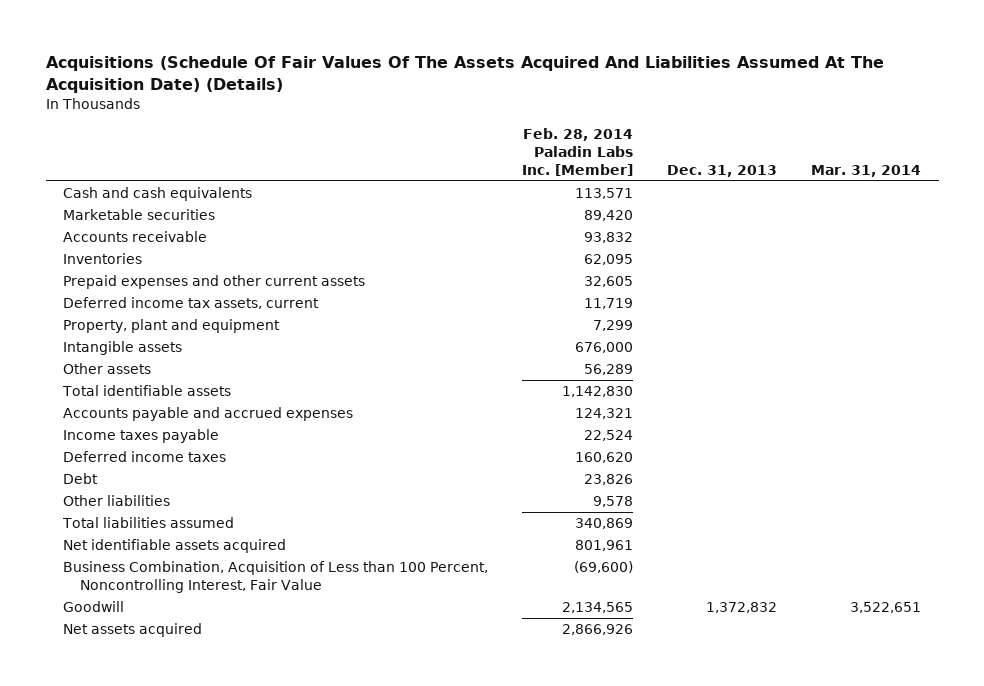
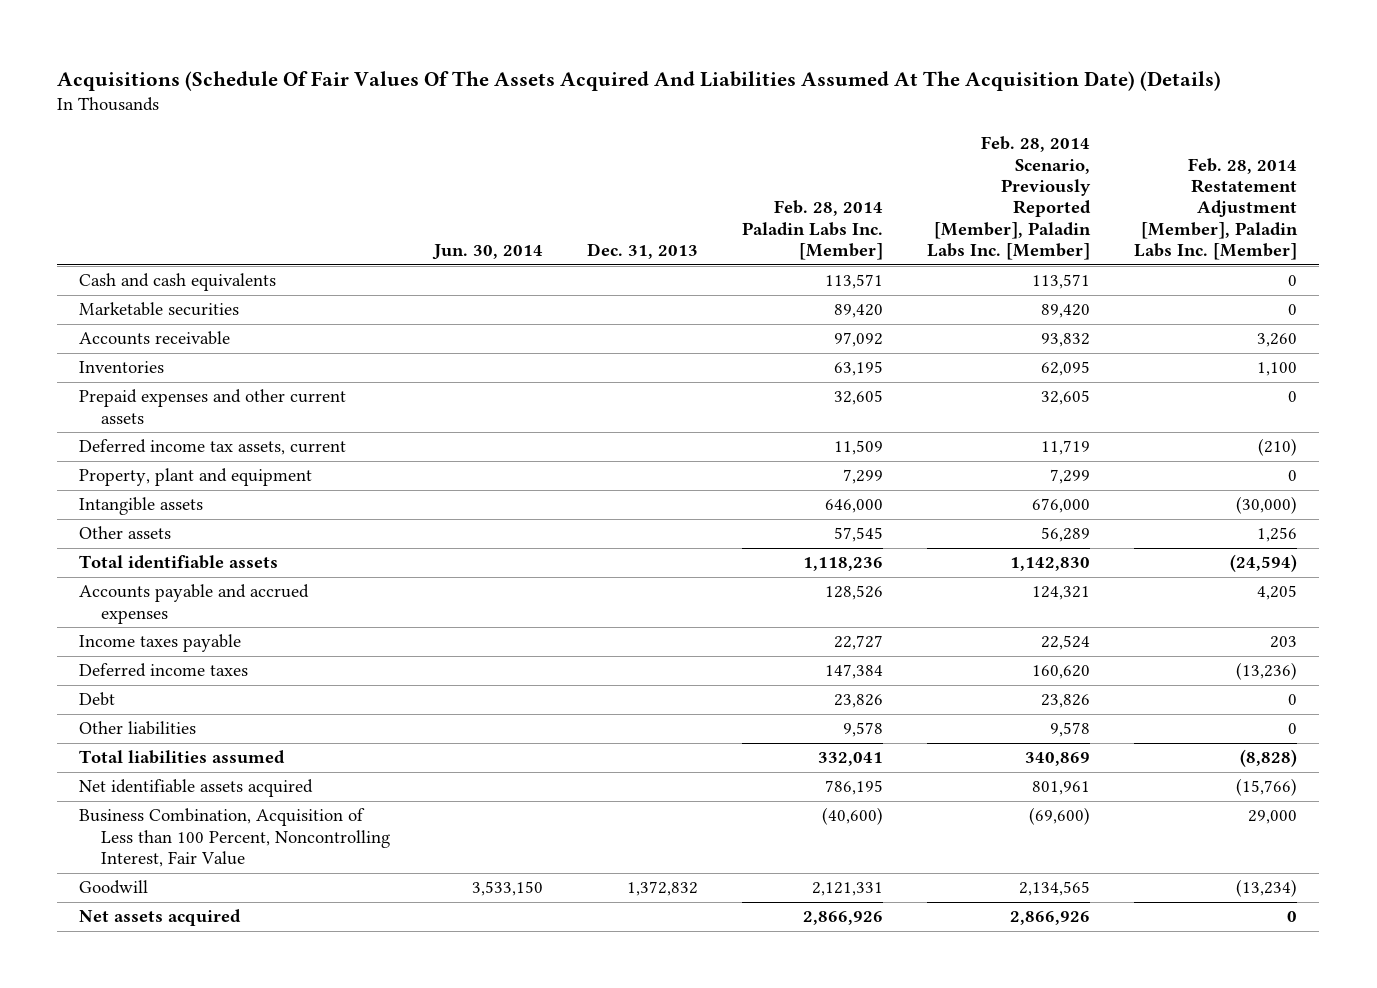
[811,165,922,178] Mar. 31, 2014 -> none
none -> [431,244,543,261] Jun. 30, 2014
none -> [926,136,1091,261] Feb. 28, 2014 Scenario, Previously Reported [Member], Paladin Labs Inc. [Member]
none -> [1134,157,1299,261] Feb. 28, 2014 Restatement Adjustment [Member], Paladin Labs Inc. [Member]
[584,232,634,244] 93,832 -> [833,332,883,348] 97,092
[584,254,634,266] 62,095 -> [833,361,883,377] 63,195
[584,298,634,310] 11,719 -> [833,440,883,456] 11,509
[575,342,634,354] 676,000 -> [824,499,883,514] 646,000
[584,364,634,376] 56,289 -> [833,527,883,543] 57,545
[562,386,634,398] 1,142,830 -> [802,557,883,572] 1,118,236
[575,408,634,420] 124,321 -> [824,585,883,601] 128,526
[584,430,634,442] 22,524 -> [833,635,883,651] 22,727
[575,452,634,464] 160,620 -> [824,664,883,680] 147,384
[575,518,634,530] 340,869 -> [817,752,883,767] 332,041
[575,540,634,552] 801,961 -> [824,780,883,796] 786,195
[574,561,634,574] (69,600) -> [821,807,883,826] (40,600)
[562,602,634,614] 2,134,565 -> [811,882,883,897] 2,121,331

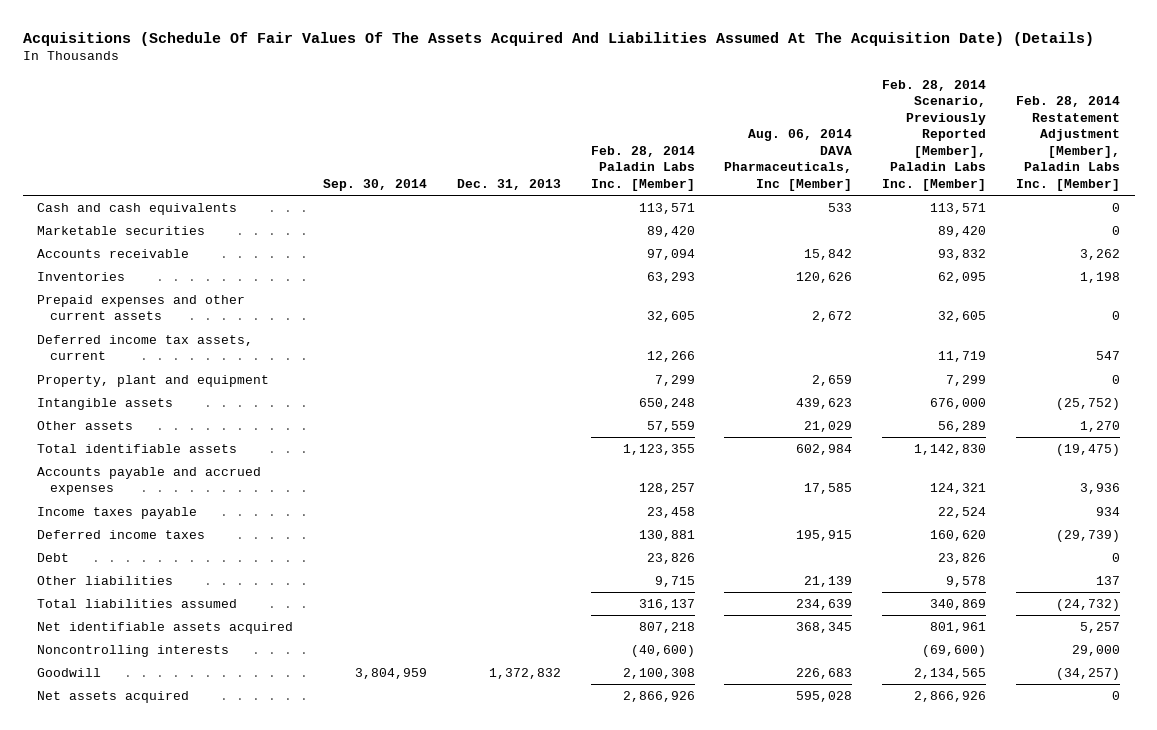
[431,244,543,261] Jun. 30, 2014 -> none
none -> [323,178,428,191] Sep. 30, 2014
none -> [724,129,853,191] Aug. 06, 2014 DAVA Pharmaceuticals, Inc [Member]
[833,332,883,348] 97,092 -> [646,248,695,260] 97,094
[1257,333,1298,348] 3,260 -> [1080,248,1121,260] 3,262
[833,361,883,377] 63,195 -> [646,271,695,283] 63,293
[1257,362,1298,377] 1,100 -> [1080,271,1121,283] 1,198
[833,440,883,456] 11,509 -> [646,351,695,363] 12,266
[1258,438,1298,457] (210) -> [1096,351,1121,361] 547
[824,499,883,514] 646,000 -> [638,397,695,409] 650,248
[1236,496,1298,515] (30,000) -> [1056,397,1121,410] (25,752)
[833,527,883,543] 57,545 -> [646,420,695,432] 57,559
[1257,527,1298,543] 1,256 -> [1080,420,1121,432] 1,270
[802,557,883,572] 1,118,236 -> [622,443,695,455] 1,123,355
[1230,554,1298,573] (24,594) -> [1056,443,1121,456] (19,475)
[824,585,883,601] 128,526 -> [638,483,695,495] 128,257
[1257,585,1298,601] 4,205 -> [1080,483,1121,495] 3,936
[833,635,883,651] 22,727 -> [646,506,695,518] 23,458
[1270,636,1298,649] 203 -> [1096,506,1121,516] 934
[824,664,883,680] 147,384 -> [638,529,695,541] 130,881
[1236,662,1298,681] (13,236) -> [1056,529,1121,542] (29,739)
[842,722,883,738] 9,578 -> [654,575,695,587] 9,715
[1288,723,1298,735] 0 -> [1096,575,1121,585] 137
[817,752,883,767] 332,041 -> [638,598,695,610] 316,137
[1240,749,1298,768] (8,828) -> [1056,598,1121,611] (24,732)
[824,780,883,796] 786,195 -> [638,621,695,633] 807,218
[1236,778,1298,797] (15,766) -> [1080,621,1121,633] 5,257
[79,808,390,868] Business Combination, Acquisition of Less than 100 Percent, Noncontrolling Interest, Fair Value -> [37,644,230,657] Noncontrolling interests
[811,882,883,897] 2,121,331 -> [622,667,695,679] 2,100,308
[1236,879,1298,898] (13,234) -> [1056,667,1121,680] (34,257)

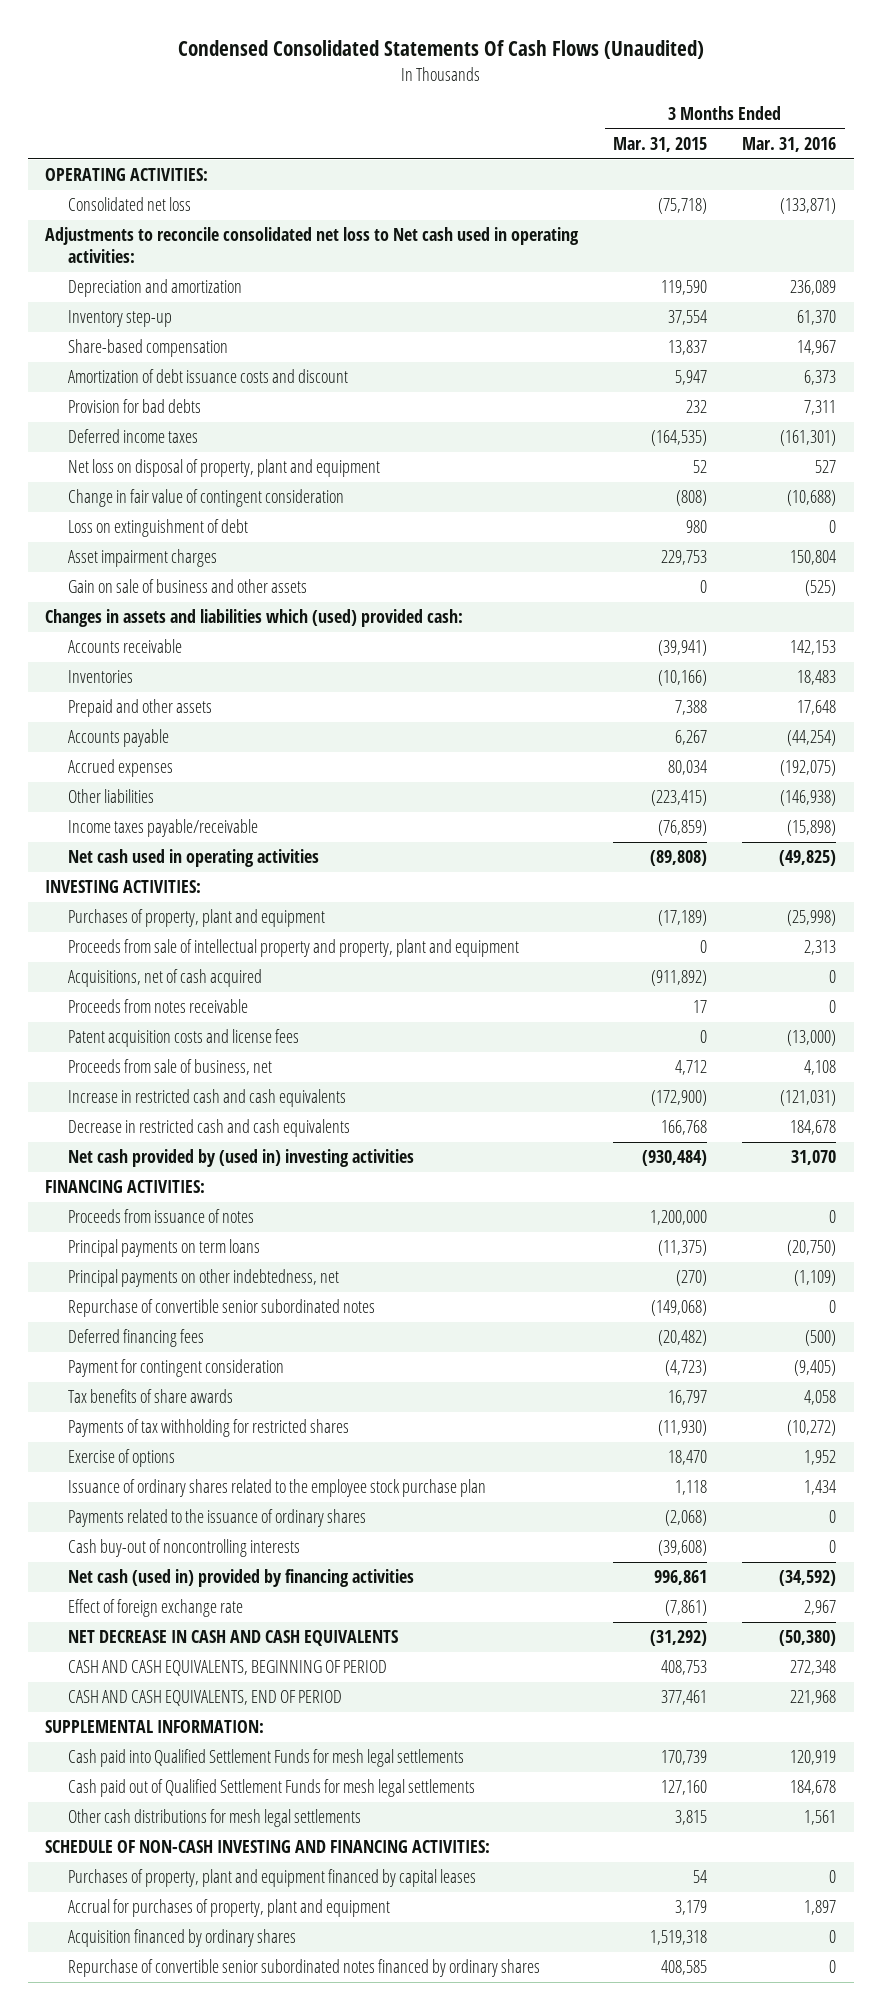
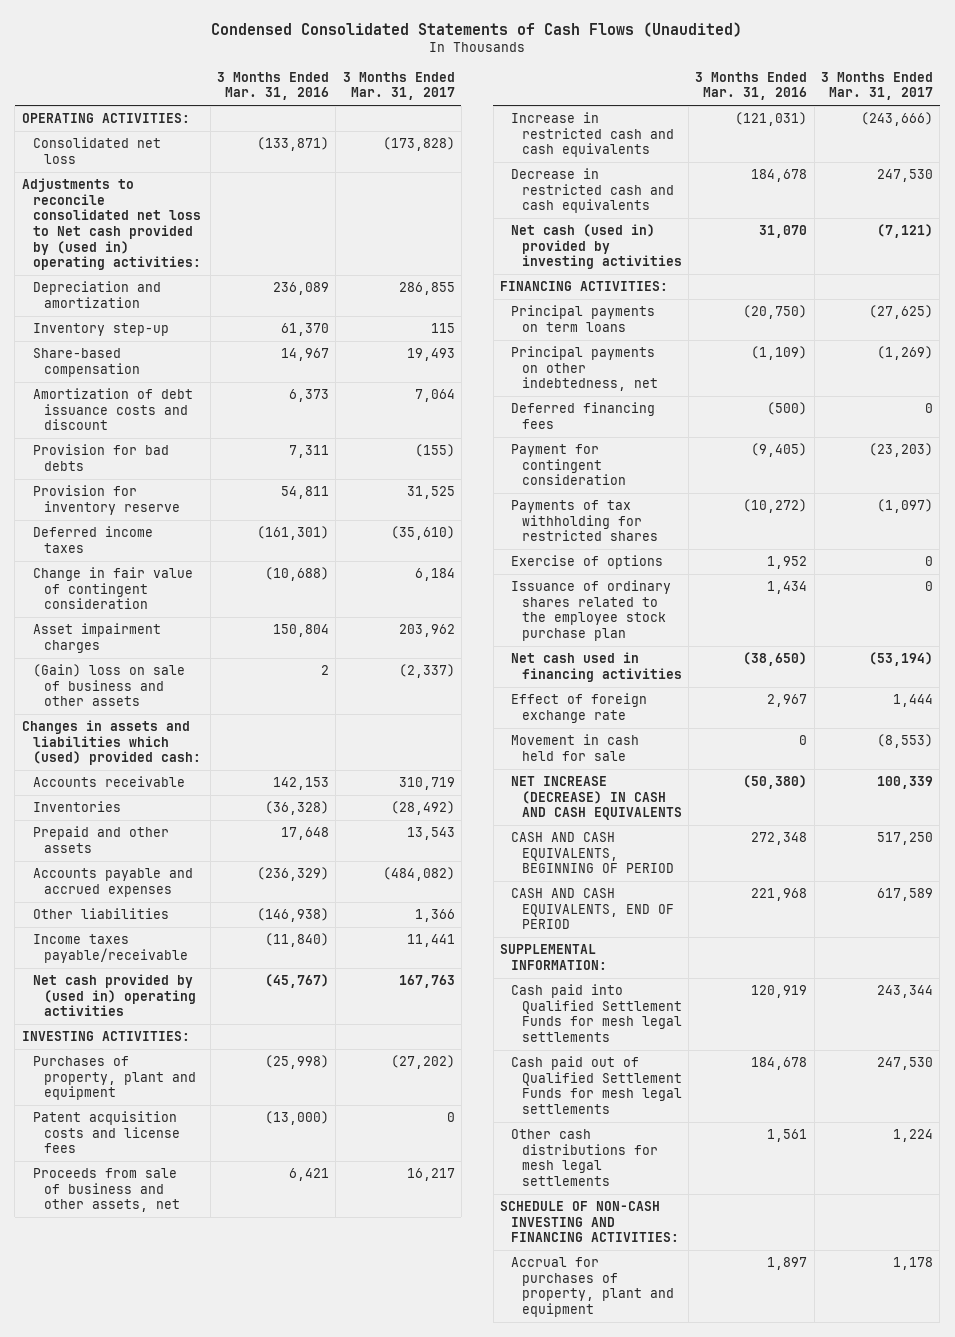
[177,40,704,60] Condensed Consolidated Statements Of Cash Flows (Unaudited) -> [211,21,743,37] Condensed Consolidated Statements of Cash Flows (Unaudited)
[613,137,708,153] Mar. 31, 2015 -> none
none -> [342,71,455,101] 3 Months Ended Mar. 31, 2017
[45,227,580,264] Adjustments to reconcile consolidated net loss to Net cash used in operating activities: -> [21,178,201,271] Adjustments to reconcile consolidated net loss to Net cash provided by (used in) operating activities:
none -> [32,485,180,515] Provision for inventory reserve
[68,459,381,478] Net loss on disposal of property, plant and equipment -> none
[68,519,249,538] Loss on extinguishment of debt -> none
[68,579,308,594] Gain on sale of business and other assets -> [32,664,185,707] (Gain) loss on sale of business and other assets
[805,580,837,597] (525) -> [321,665,330,676] 2
[797,670,837,686] 18,483 -> [265,801,330,816] (36,328)
[68,729,170,748] Accounts payable -> none
[68,759,174,778] Accrued expenses -> none
none -> [32,868,193,897] Accounts payable and accrued expenses
[787,820,837,837] (15,898) -> [265,933,330,948] (11,840)
[68,849,320,868] Net cash used in operating activities -> [32,974,196,1017] Net cash provided by (used in) operating activities
[779,850,837,867] (49,825) -> [265,974,330,989] (45,767)
[68,939,520,958] Proceeds from sale of intellectual property and property, plant and equipment -> none
[68,969,263,988] Acquisitions, net of cash acquired -> none
[68,999,249,1014] Proceeds from notes receivable -> none
[68,1059,273,1076] Proceeds from sale of business, net -> [32,1168,180,1213] Proceeds from sale of business and other assets, net
[804,1060,837,1076] 4,108 -> [289,1168,330,1182] 6,421
[68,1149,415,1168] Net cash provided by (used in) investing activities -> [510,224,682,270] Net cash (used in) provided by investing activities
[68,1209,255,1224] Proceeds from issuance of notes -> none
[68,1299,376,1318] Repurchase of convertible senior subordinated notes -> none
[68,1389,234,1404] Tax benefits of share awards -> none
[68,1509,367,1528] Payments related to the issuance of ordinary shares -> none
[68,1539,301,1558] Cash buy-out of noncontrolling interests -> none
[68,1569,415,1588] Net cash (used in) provided by financing activities -> [510,652,682,682] Net cash used in financing activities
[779,1570,837,1587] (34,592) -> [743,652,808,667] (38,650)
none -> [510,734,639,761] Movement in cash held for sale
[68,1630,399,1647] NET DECREASE IN CASH AND CASH EQUIVALENTS -> [510,776,682,821] NET INCREASE (DECREASE) IN CASH AND CASH EQUIVALENTS
[68,1869,477,1888] Purchases of property, plant and equipment financed by capital leases -> none
[68,1929,297,1948] Acquisition financed by ordinary shares -> none
[68,1959,541,1978] Repurchase of convertible senior subordinated notes financed by ordinary shares -> none

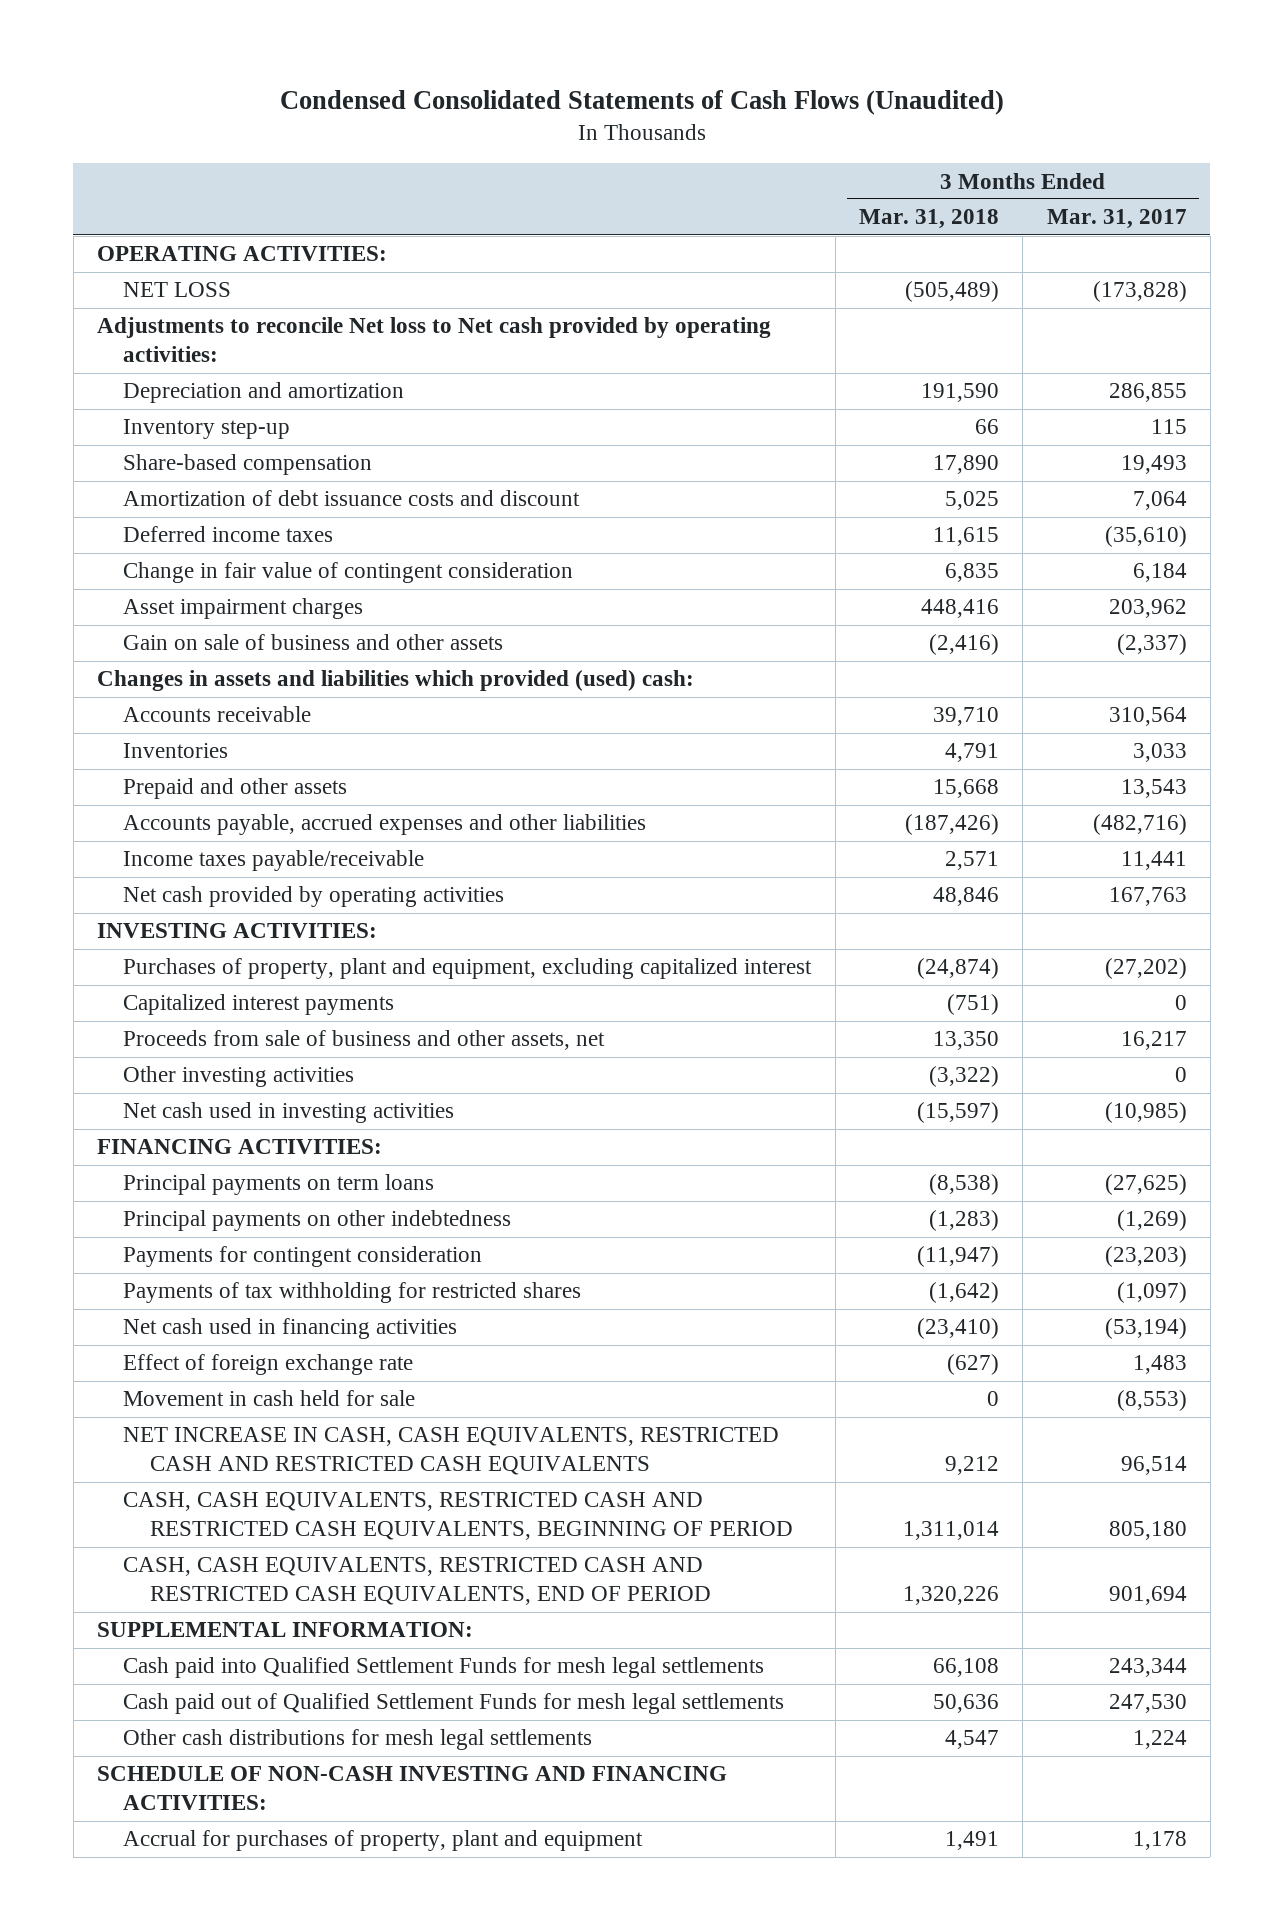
[217,71,330,101] 3 Months Ended Mar. 31, 2016 -> none
none -> [859,209,1000,230] Mar. 31, 2018
[32,137,161,164] Consolidated net loss -> [123,282,232,298] NET LOSS
[21,178,201,271] Adjustments to reconcile consolidated net loss to Net cash provided by (used in) operating activities: -> [97,317,772,363] Adjustments to reconcile Net loss to Net cash provided by operating activities:
[32,444,169,471] Provision for bad debts -> none
[32,485,180,515] Provision for inventory reserve -> none
[32,664,185,707] (Gain) loss on sale of business and other assets -> [123,634,504,651] Gain on sale of business and other assets
[21,720,201,766] Changes in assets and liabilities which (used) provided cash: -> [97,670,695,692] Changes in assets and liabilities which provided (used) cash:
[398,777,455,791] 310,719 -> [1108,707,1187,727] 310,564
[390,801,455,816] (28,492) -> [1132,743,1187,763] 3,033
[32,908,169,920] Other liabilities -> none
[32,868,193,897] Accounts payable and accrued expenses -> [123,814,647,836] Accounts payable, accrued expenses and other liabilities
[382,867,455,882] (484,082) -> [1092,814,1187,836] (482,716)
[32,974,196,1017] Net cash provided by (used in) operating activities -> [123,886,505,908] Net cash provided by operating activities
[32,1111,180,1154] Patent acquisition costs and license fees -> none
[32,1056,196,1101] Purchases of property, plant and equipment -> [123,958,813,980] Purchases of property, plant and equipment, excluding capitalized interest
none -> [123,994,395,1016] Capitalized interest payments
[510,112,674,158] Increase in restricted cash and cash equivalents -> none
[510,168,674,214] Decrease in restricted cash and cash equivalents -> none
none -> [123,1066,355,1088] Other investing activities
[510,224,682,270] Net cash (used in) provided by investing activities -> [123,1102,455,1124] Net cash used in investing activities
[876,224,933,239] (7,121) -> [1104,1102,1187,1124] (10,985)
[510,402,655,429] Deferred financing fees -> none
[510,346,658,392] Principal payments on other indebtedness, net -> [123,1210,512,1232] Principal payments on other indebtedness
[510,444,626,486] Payment for contingent consideration -> [123,1246,483,1268] Payments for contingent consideration
[510,555,663,570] Exercise of options -> none
[510,580,671,642] Issuance of ordinary shares related to the employee stock purchase plan -> none
[892,694,933,708] 1,444 -> [1132,1355,1187,1375] 1,483
[510,776,682,821] NET INCREASE (DECREASE) IN CASH AND CASH EQUIVALENTS -> [123,1427,780,1476] NET INCREASE IN CASH, CASH EQUIVALENTS, RESTRICTED CASH AND RESTRICTED CASH EQUIVALENTS
[876,776,933,790] 100,339 -> [1120,1456,1187,1476] 96,514
[510,832,674,874] CASH AND CASH EQUIVALENTS, BEGINNING OF PERIOD -> [123,1492,793,1541] CASH, CASH EQUIVALENTS, RESTRICTED CASH AND RESTRICTED CASH EQUIVALENTS, BEGINNING OF PERIOD
[876,832,933,846] 517,250 -> [1108,1521,1187,1541] 805,180
[510,888,674,930] CASH AND CASH EQUIVALENTS, END OF PERIOD -> [123,1557,711,1606] CASH, CASH EQUIVALENTS, RESTRICTED CASH AND RESTRICTED CASH EQUIVALENTS, END OF PERIOD
[876,888,933,902] 617,589 -> [1108,1586,1187,1606] 901,694

